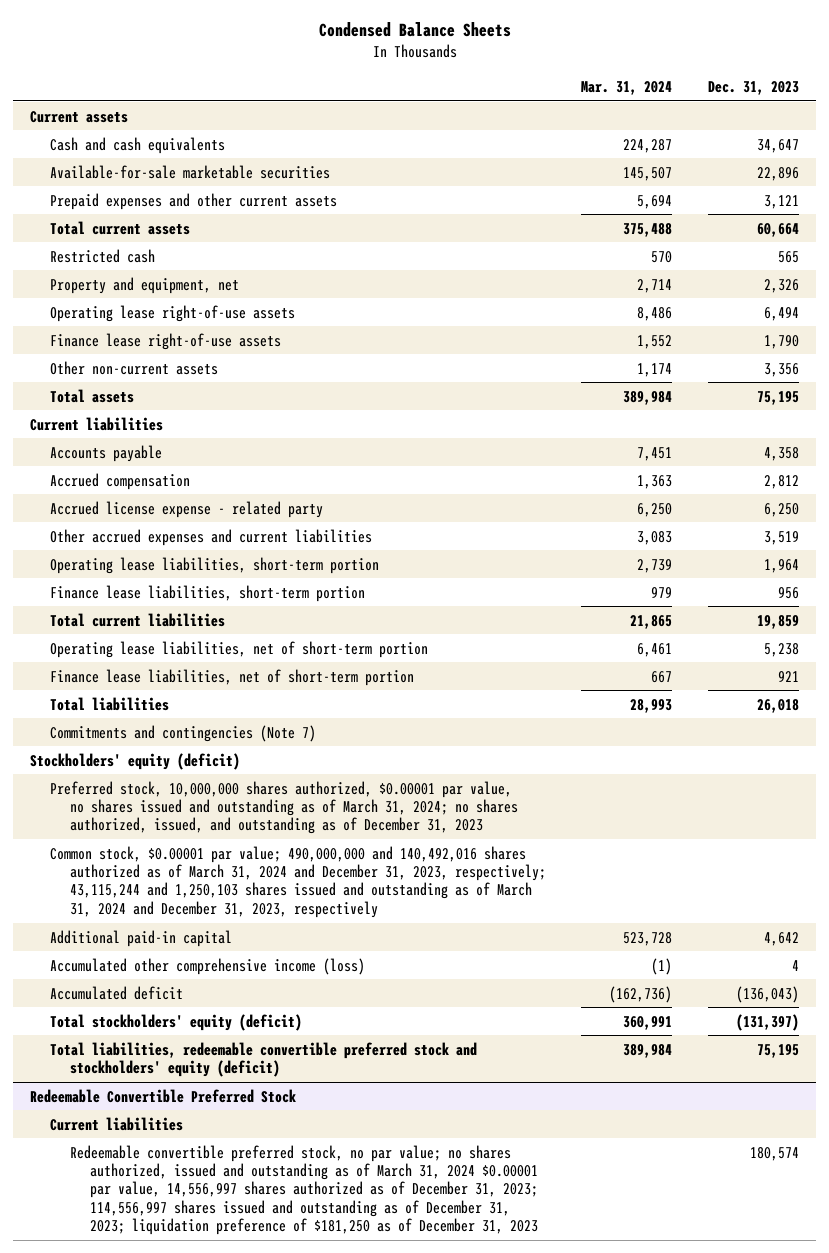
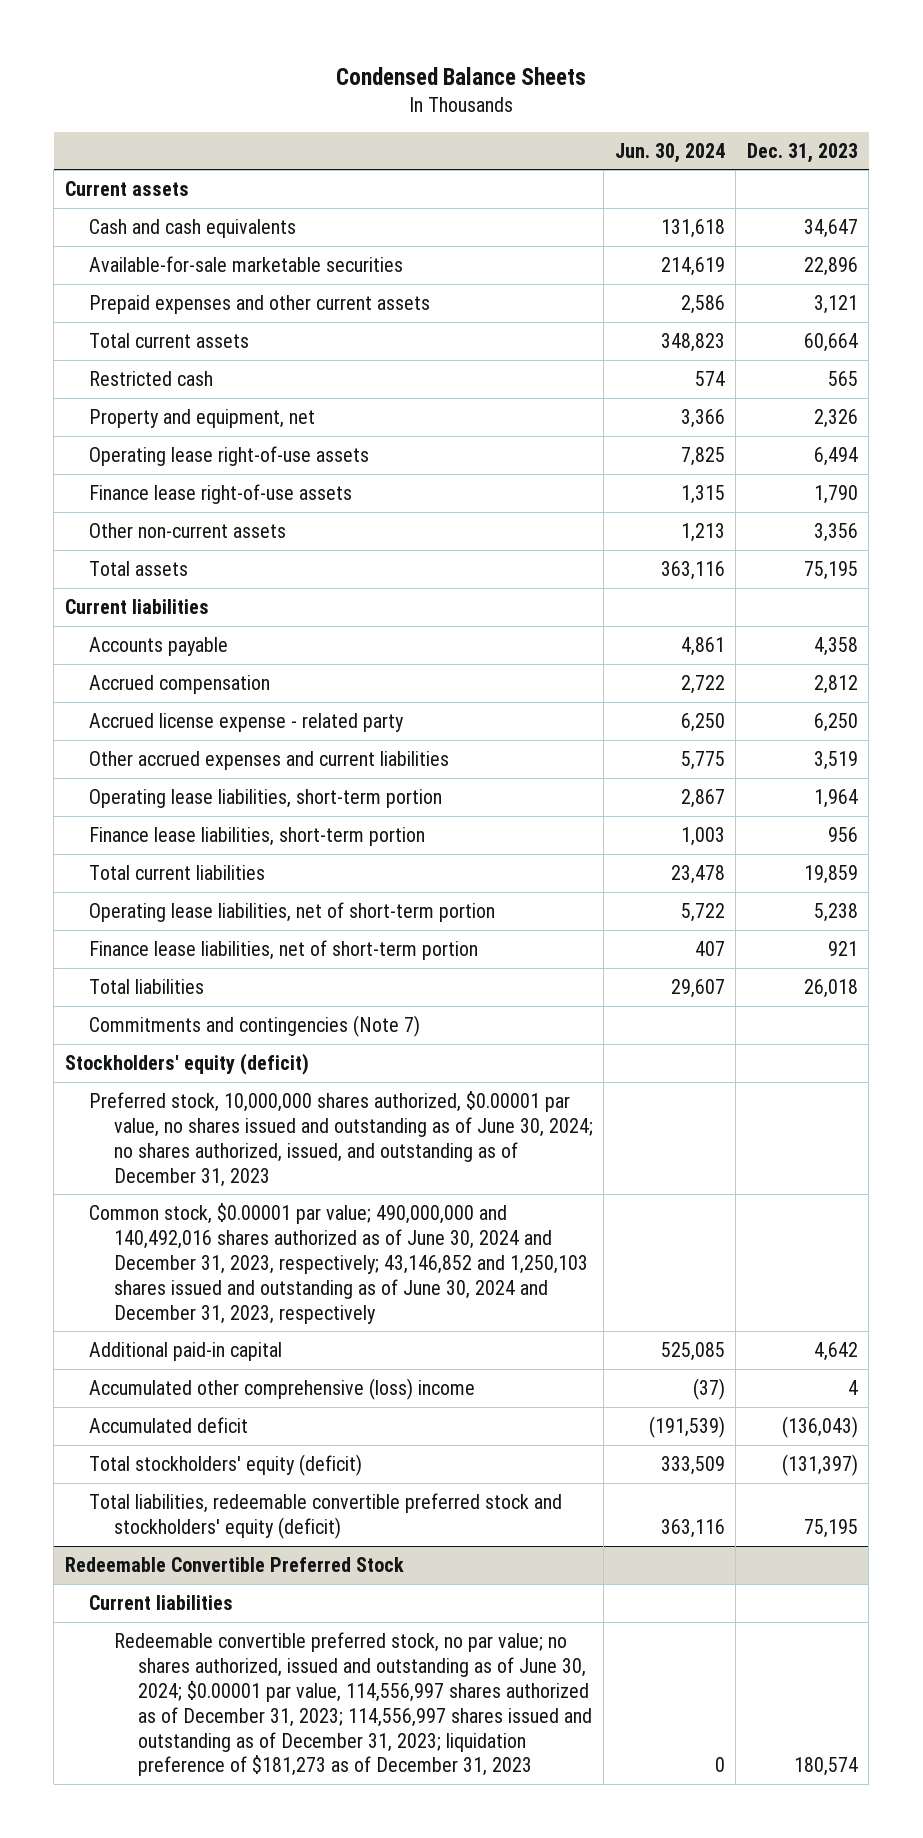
[581,80,673,95] Mar. 31, 2024 -> none
none -> [614,142,725,163] Jun. 30, 2024
[50,780,519,835] Preferred stock, 10,000,000 shares authorized, $0.00001 par value, no shares issued and outstanding as of March 31, 2024; no shares authorized, issued, and outstanding as of December 31, 2023 -> [89,1090,593,1187] Preferred stock, 10,000,000 shares authorized, $0.00001 par value, no shares issued and outstanding as of June 30, 2024; no shares authorized, issued, and outstanding as of December 31, 2023
[50,845,547,918] Common stock, $0.00001 par value; 490,000,000 and 140,492,016 shares authorized as of March 31, 2024 and December 31, 2023, respectively; 43,115,244 and 1,250,103 shares issued and outstanding as of March 31, 2024 and December 31, 2023, respectively -> [89,1202,588,1324] Common stock, $0.00001 par value; 490,000,000 and 140,492,016 shares authorized as of June 30, 2024 and December 31, 2023, respectively; 43,146,852 and 1,250,103 shares issued and outstanding as of June 30, 2024 and December 31, 2023, respectively
[50,957,366,975] Accumulated other comprehensive income (loss) -> [89,1377,476,1400] Accumulated other comprehensive (loss) income
[70,1144,539,1236] Redeemable convertible preferred stock, no par value; no shares authorized, issued and outstanding as of March 31, 2024 $0.00001 par value, 14,556,997 shares authorized as of December 31, 2023; 114,556,997 shares issued and outstanding as of December 31, 2023; liquidation preference of $181,250 as of December 31, 2023 -> [113,1631,593,1777] Redeemable convertible preferred stock, no par value; no shares authorized, issued and outstanding as of June 30, 2024; $0.00001 par value, 114,556,997 shares authorized as of December 31, 2023; 114,556,997 shares issued and outstanding as of December 31, 2023; liquidation preference of $181,273 as of December 31, 2023

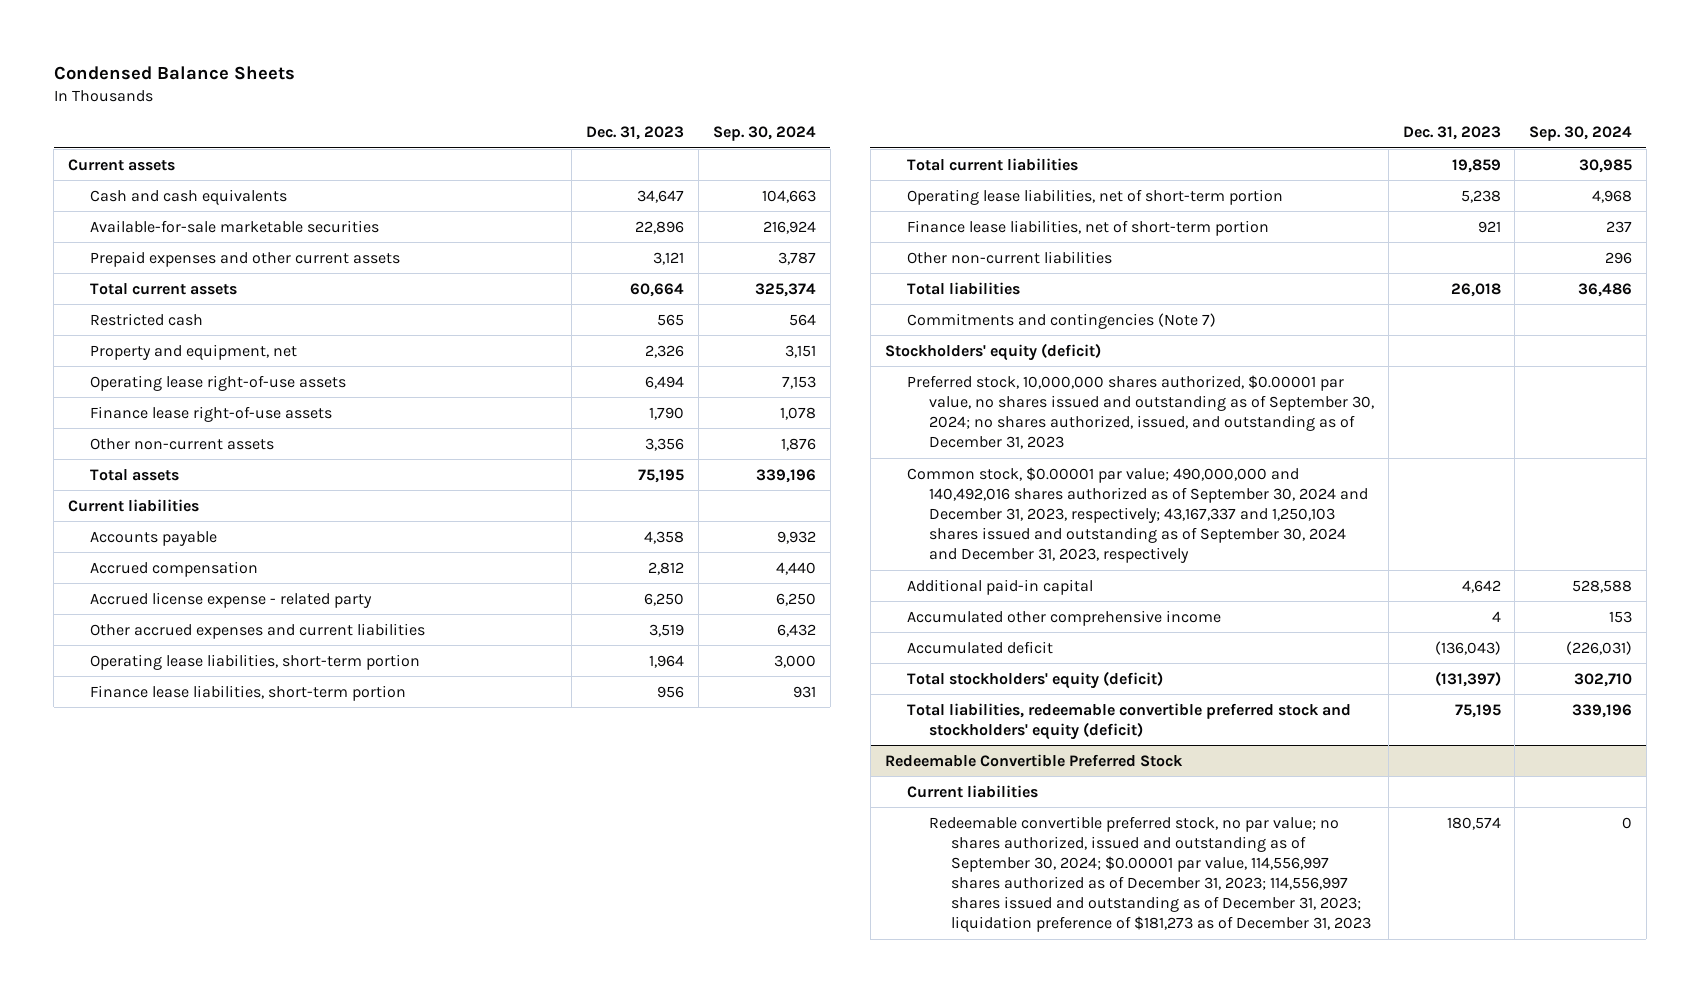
[614,142,725,163] Jun. 30, 2024 -> none
none -> [712,126,816,142] Sep. 30, 2024
none -> [906,250,1112,264] Other non-current liabilities
[89,1090,593,1187] Preferred stock, 10,000,000 shares authorized, $0.00001 par value, no shares issued and outstanding as of June 30, 2024; no shares authorized, issued, and outstanding as of December 31, 2023 -> [906,374,1374,450] Preferred stock, 10,000,000 shares authorized, $0.00001 par value, no shares issued and outstanding as of September 30, 2024; no shares authorized, issued, and outstanding as of December 31, 2023
[89,1202,588,1324] Common stock, $0.00001 par value; 490,000,000 and 140,492,016 shares authorized as of June 30, 2024 and December 31, 2023, respectively; 43,146,852 and 1,250,103 shares issued and outstanding as of June 30, 2024 and December 31, 2023, respectively -> [906,466,1368,564] Common stock, $0.00001 par value; 490,000,000 and 140,492,016 shares authorized as of September 30, 2024 and December 31, 2023, respectively; 43,167,337 and 1,250,103 shares issued and outstanding as of September 30, 2024 and December 31, 2023, respectively
[89,1377,476,1400] Accumulated other comprehensive (loss) income -> [906,609,1221,626] Accumulated other comprehensive income
[113,1631,593,1777] Redeemable convertible preferred stock, no par value; no shares authorized, issued and outstanding as of June 30, 2024; $0.00001 par value, 114,556,997 shares authorized as of December 31, 2023; 114,556,997 shares issued and outstanding as of December 31, 2023; liquidation preference of $181,273 as of December 31, 2023 -> [928,815,1372,933] Redeemable convertible preferred stock, no par value; no shares authorized, issued and outstanding as of September 30, 2024; $0.00001 par value, 114,556,997 shares authorized as of December 31, 2023; 114,556,997 shares issued and outstanding as of December 31, 2023; liquidation preference of $181,273 as of December 31, 2023

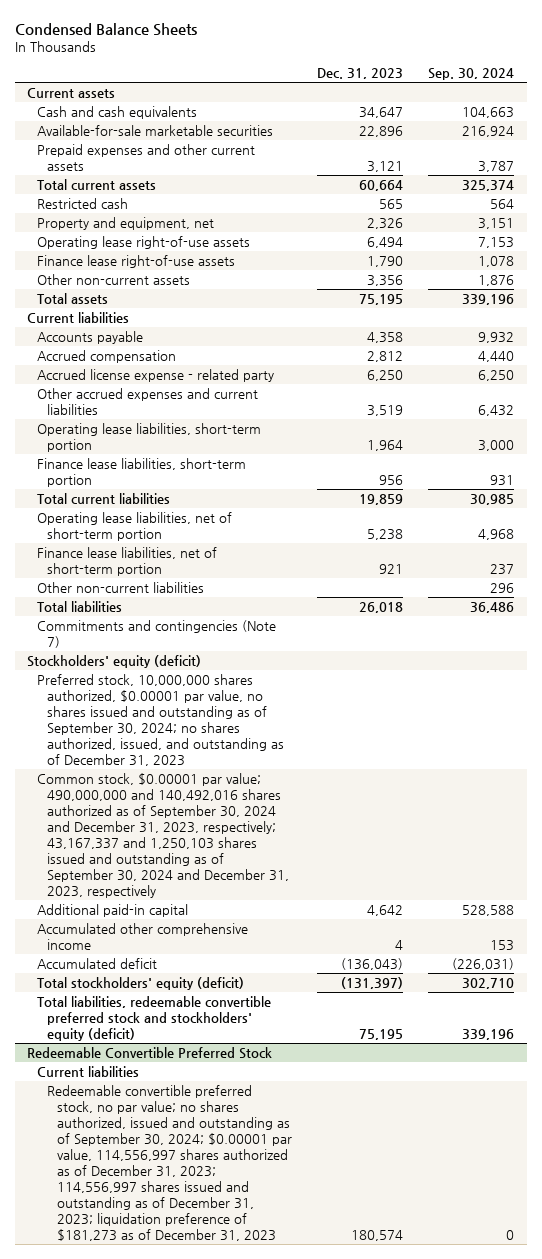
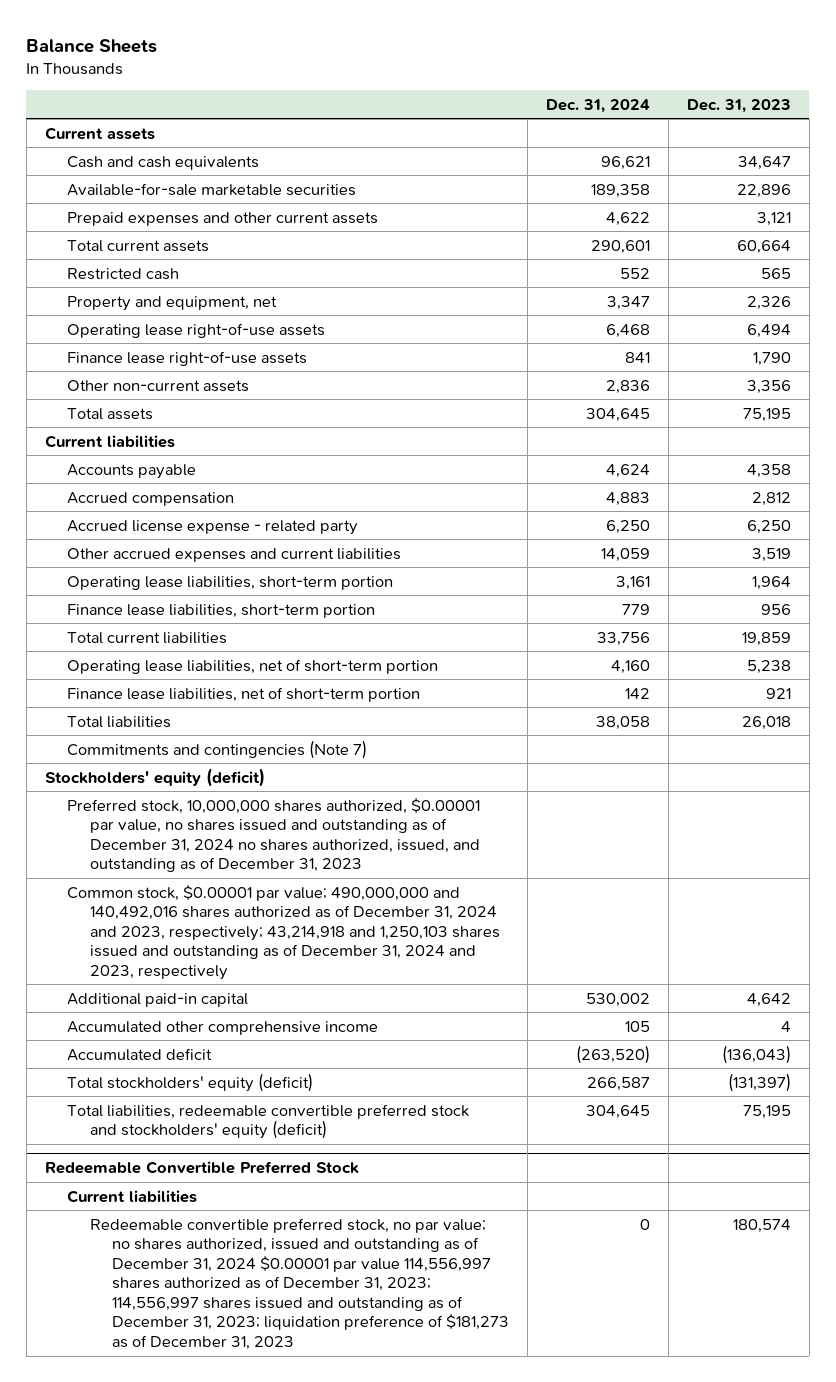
[14,23,197,37] Condensed Balance Sheets -> [26,38,158,53] Balance Sheets
[428,68,515,81] Sep. 30, 2024 -> none
none -> [545,98,650,113] Dec. 31, 2024
[37,581,205,593] Other non-current liabilities -> none
[37,673,285,766] Preferred stock, 10,000,000 shares authorized, $0.00001 par value, no shares issued and outstanding as of September 30, 2024; no shares authorized, issued, and outstanding as of December 31, 2023 -> [67,797,481,873] Preferred stock, 10,000,000 shares authorized, $0.00001 par value, no shares issued and outstanding as of December 31, 2024 no shares authorized, issued, and outstanding as of December 31, 2023
[37,772,290,898] Common stock, $0.00001 par value; 490,000,000 and 140,492,016 shares authorized as of September 30, 2024 and December 31, 2023, respectively; 43,167,337 and 1,250,103 shares issued and outstanding as of September 30, 2024 and December 31, 2023, respectively -> [67,884,500,980] Common stock, $0.00001 par value; 490,000,000 and 140,492,016 shares authorized as of December 31, 2024 and 2023, respectively; 43,214,918 and 1,250,103 shares issued and outstanding as of December 31, 2024 and 2023, respectively
[47,1084,293,1241] Redeemable convertible preferred stock, no par value; no shares authorized, issued and outstanding as of September 30, 2024; $0.00001 par value, 114,556,997 shares authorized as of December 31, 2023; 114,556,997 shares issued and outstanding as of December 31, 2023; liquidation preference of $181,273 as of December 31, 2023 -> [89,1217,510,1351] Redeemable convertible preferred stock, no par value; no shares authorized, issued and outstanding as of December 31, 2024 $0.00001 par value 114,556,997 shares authorized as of December 31, 2023; 114,556,997 shares issued and outstanding as of December 31, 2023; liquidation preference of $181,273 as of December 31, 2023

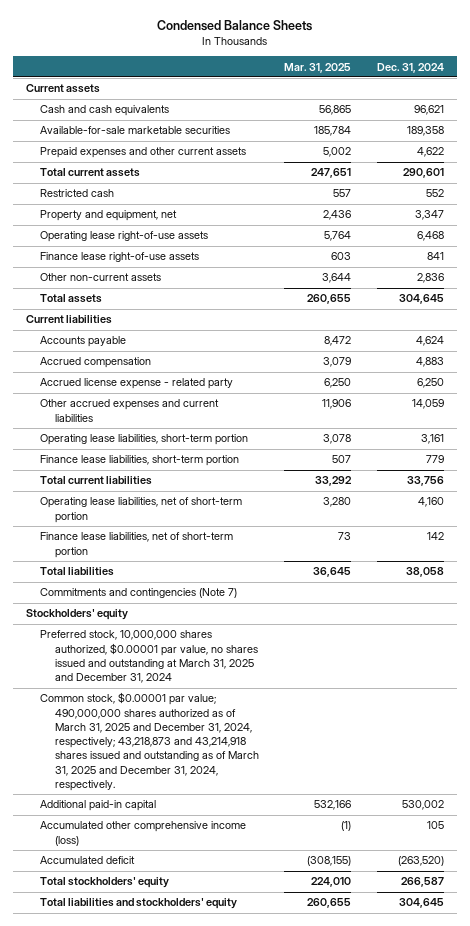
[26,38,158,53] Balance Sheets -> [156,20,312,32] Condensed Balance Sheets
[686,98,791,113] Dec. 31, 2023 -> none
none -> [284,62,352,73] Mar. 31, 2025
[44,767,265,787] Stockholders' equity (deficit) -> [25,609,128,621] Stockholders' equity
[67,797,481,873] Preferred stock, 10,000,000 shares authorized, $0.00001 par value, no shares issued and outstanding as of December 31, 2024 no shares authorized, issued, and outstanding as of December 31, 2023 -> [40,630,258,684] Preferred stock, 10,000,000 shares authorized, $0.00001 par value, no shares issued and outstanding at March 31, 2025 and December 31, 2024
[67,884,500,980] Common stock, $0.00001 par value; 490,000,000 and 140,492,016 shares authorized as of December 31, 2024 and 2023, respectively; 43,214,918 and 1,250,103 shares issued and outstanding as of December 31, 2024 and 2023, respectively -> [40,692,259,791] Common stock, $0.00001 par value; 490,000,000 shares authorized as of March 31, 2025 and December 31, 2024, respectively; 43,218,873 and 43,214,918 shares issued and outstanding as of March 31, 2025 and December 31, 2024, respectively.
[67,1020,379,1035] Accumulated other comprehensive income -> [40,821,247,846] Accumulated other comprehensive income (loss)
[44,1161,359,1175] Redeemable Convertible Preferred Stock -> none
[67,1189,198,1203] Current liabilities -> none
[89,1217,510,1351] Redeemable convertible preferred stock, no par value; no shares authorized, issued and outstanding as of December 31, 2024 $0.00001 par value 114,556,997 shares authorized as of December 31, 2023; 114,556,997 shares issued and outstanding as of December 31, 2023; liquidation preference of $181,273 as of December 31, 2023 -> none
[67,1072,314,1092] Total stockholders' equity (deficit) -> [40,877,170,889] Total stockholders' equity
[67,1103,470,1140] Total liabilities, redeemable convertible preferred stock and stockholders' equity (deficit) -> [40,898,238,910] Total liabilities and stockholders' equity

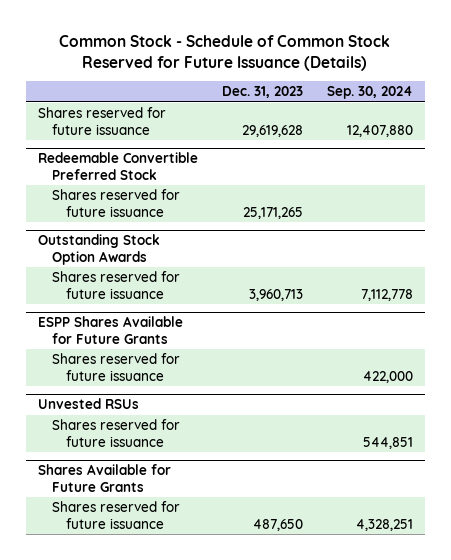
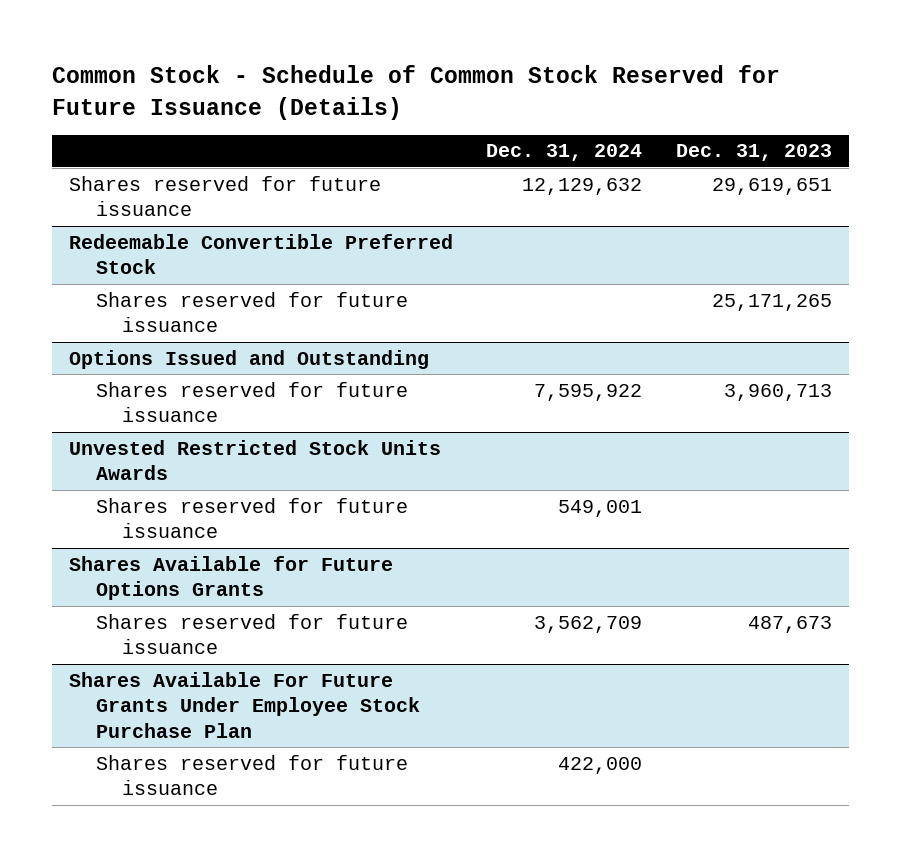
[326,86,413,100] Sep. 30, 2024 -> none
none -> [486,144,643,162] Dec. 31, 2024
[241,124,303,137] 29,619,628 -> [712,177,833,195] 29,619,651
[37,234,160,265] Outstanding Stock Option Awards -> [68,349,429,369] Options Issued and Outstanding
[37,316,183,344] ESPP Shares Available for Future Grants -> none
none -> [68,439,441,481] Unvested Restricted Stock Units Awards
[37,398,139,410] Unvested RSUs -> none
none -> [68,555,393,601] Shares Available for Future Options Grants
none -> [95,613,408,655] Shares reserved for future issuance
none -> [68,671,420,739] Shares Available For Future Grants Under Employee Stock Purchase Plan
[37,464,171,492] Shares Available for Future Grants -> none
[51,500,180,529] Shares reserved for future issuance -> none

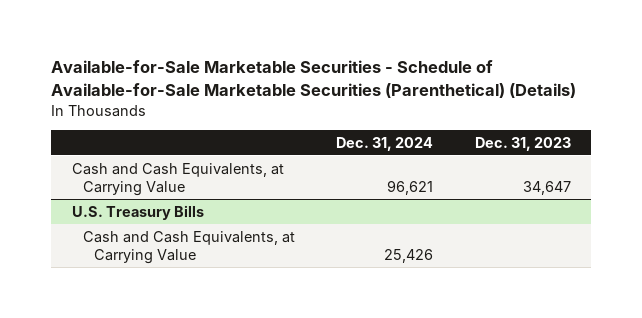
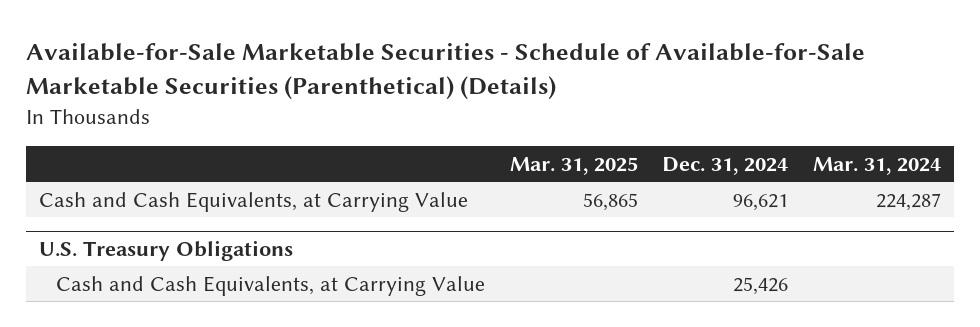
[474,136,571,151] Dec. 31, 2023 -> none
none -> [509,156,638,175] Mar. 31, 2025
none -> [813,156,942,175] Mar. 31, 2024
[71,204,204,220] U.S. Treasury Bills -> [38,239,293,261] U.S. Treasury Obligations

